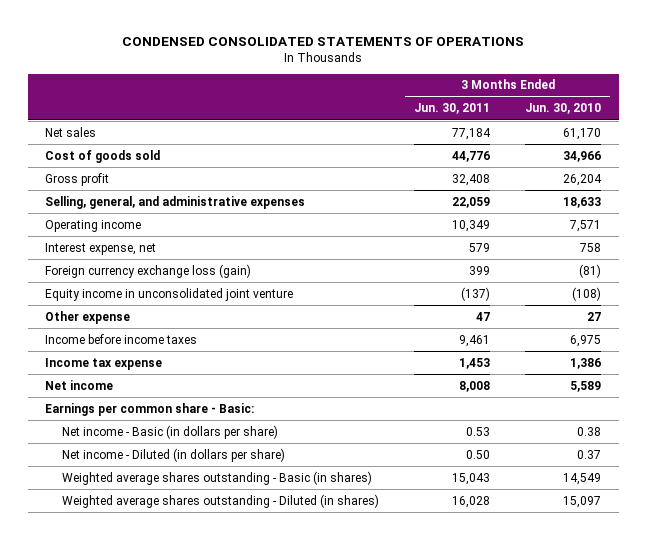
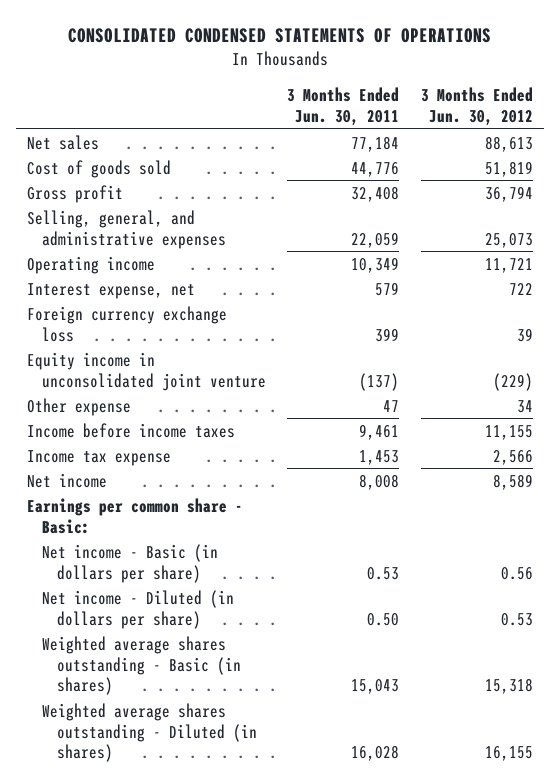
[122,37,525,47] CONDENSED CONSOLIDATED STATEMENTS OF OPERATIONS -> [67,28,491,44] CONSOLIDATED CONDENSED STATEMENTS OF OPERATIONS
[525,103,602,115] Jun. 30, 2010 -> none
none -> [421,87,534,127] 3 Months Ended Jun. 30, 2012
[45,263,252,278] Foreign currency exchange loss (gain) -> [26,305,227,342] Foreign currency exchange loss

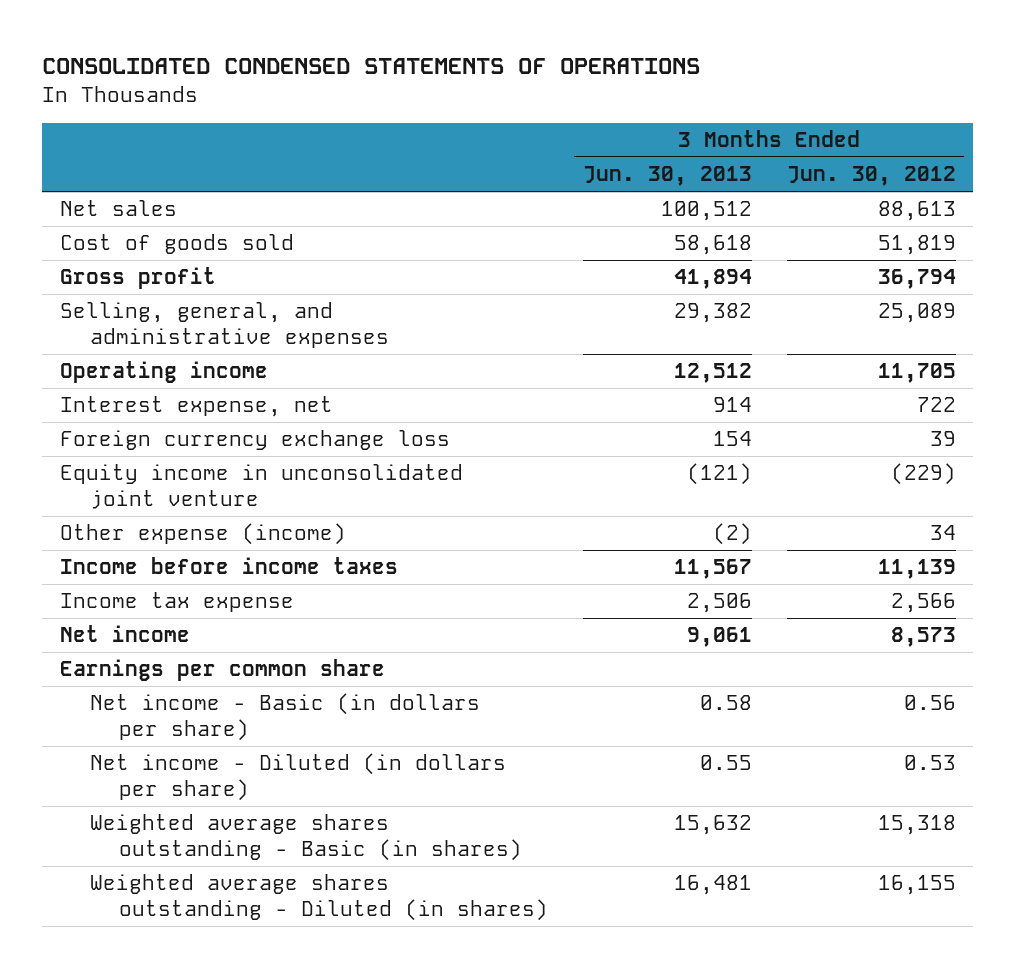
[287,87,400,127] 3 Months Ended Jun. 30, 2011 -> none
none -> [583,166,753,187] Jun. 30, 2013
[485,232,534,248] 25,073 -> [877,303,956,324] 25,089
[485,257,534,273] 11,721 -> [877,363,956,384] 11,705
[26,397,131,416] Other expense -> [59,523,346,546] Other expense (income)
[485,424,534,440] 11,155 -> [877,559,956,580] 11,139
[493,473,534,490] 8,589 -> [890,627,956,648] 8,573
[26,497,243,534] Earnings per common share - Basic: -> [59,659,385,682] Earnings per common share

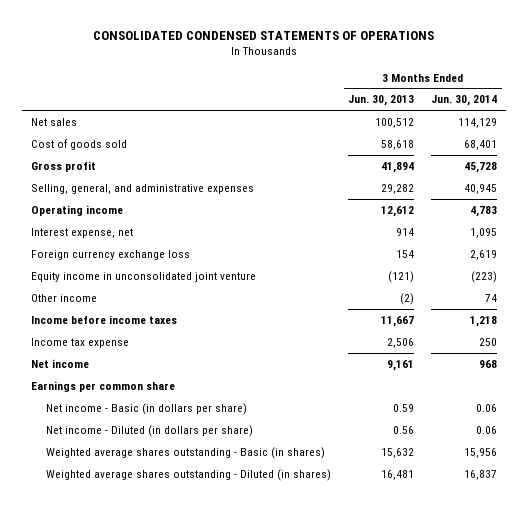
[786,166,956,187] Jun. 30, 2012 -> none
none -> [431,95,498,107] Jun. 30, 2014
[674,303,753,324] 29,382 -> [380,183,414,194] 29,282
[674,363,753,384] 12,512 -> [380,205,414,217] 12,612
[59,523,346,546] Other expense (income) -> [30,293,97,302] Other income
[674,559,753,580] 11,567 -> [380,315,414,327] 11,667
[687,627,753,648] 9,061 -> [386,359,414,371] 9,161
[700,695,753,711] 0.58 -> [392,403,414,412] 0.59
[700,755,753,771] 0.55 -> [392,425,414,434] 0.56

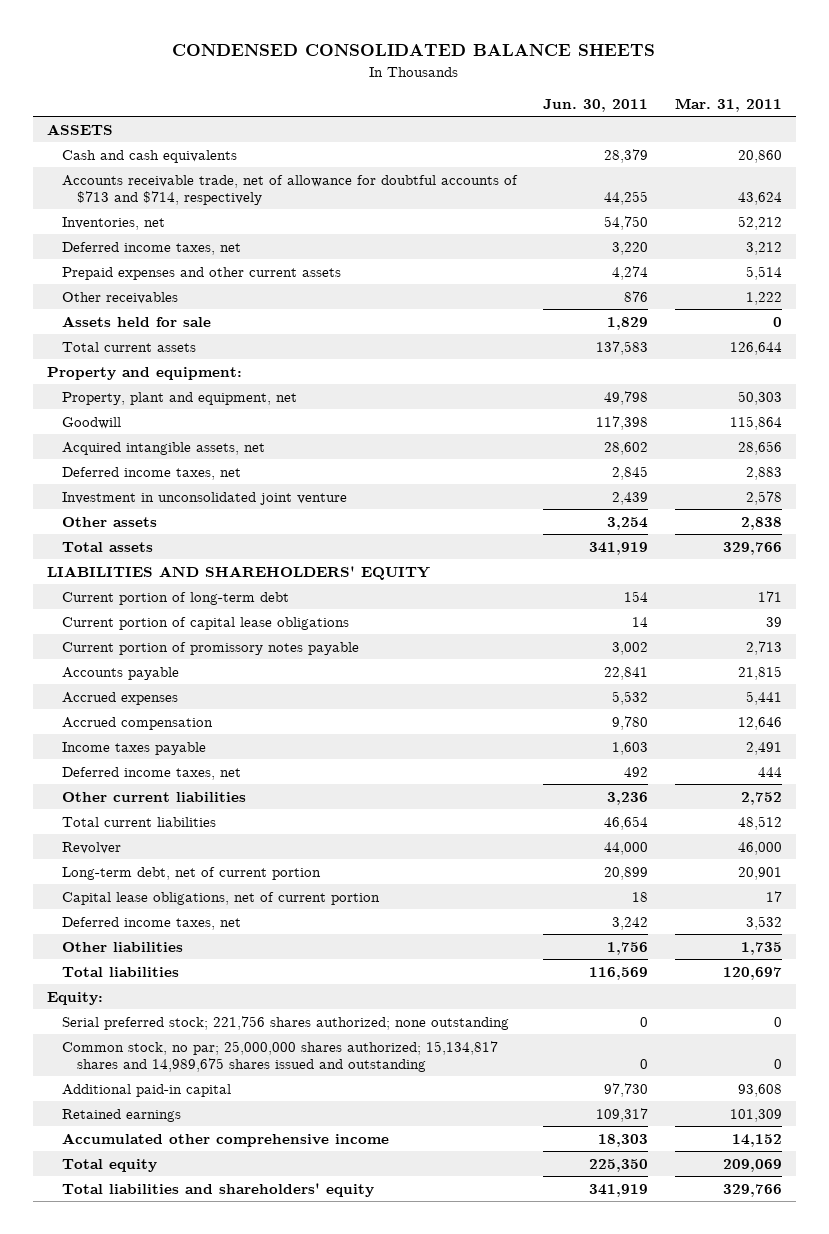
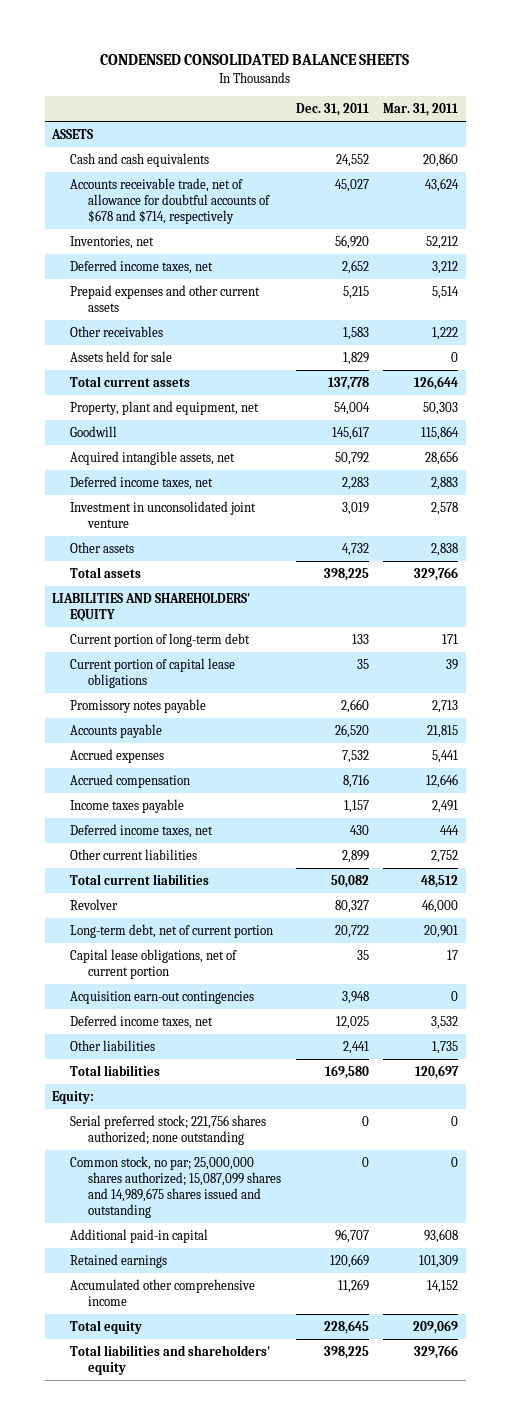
[543,99,649,113] Jun. 30, 2011 -> none
none -> [295,103,369,117] Dec. 31, 2011
[61,174,518,205] Accounts receivable trade, net of allowance for doubtful accounts of $713 and $714, respectively -> [70,178,271,225] Accounts receivable trade, net of allowance for doubtful accounts of $678 and $714, respectively
[46,366,242,380] Property and equipment: -> none
[61,641,359,655] Current portion of promissory notes payable -> [70,699,207,714] Promissory notes payable
none -> [70,991,255,1005] Acquisition earn-out contingencies
[61,1040,498,1072] Common stock, no par; 25,000,000 shares authorized; 15,134,817 shares and 14,989,675 shares issued and outstanding -> [70,1156,282,1219] Common stock, no par; 25,000,000 shares authorized; 15,087,099 shares and 14,989,675 shares issued and outstanding

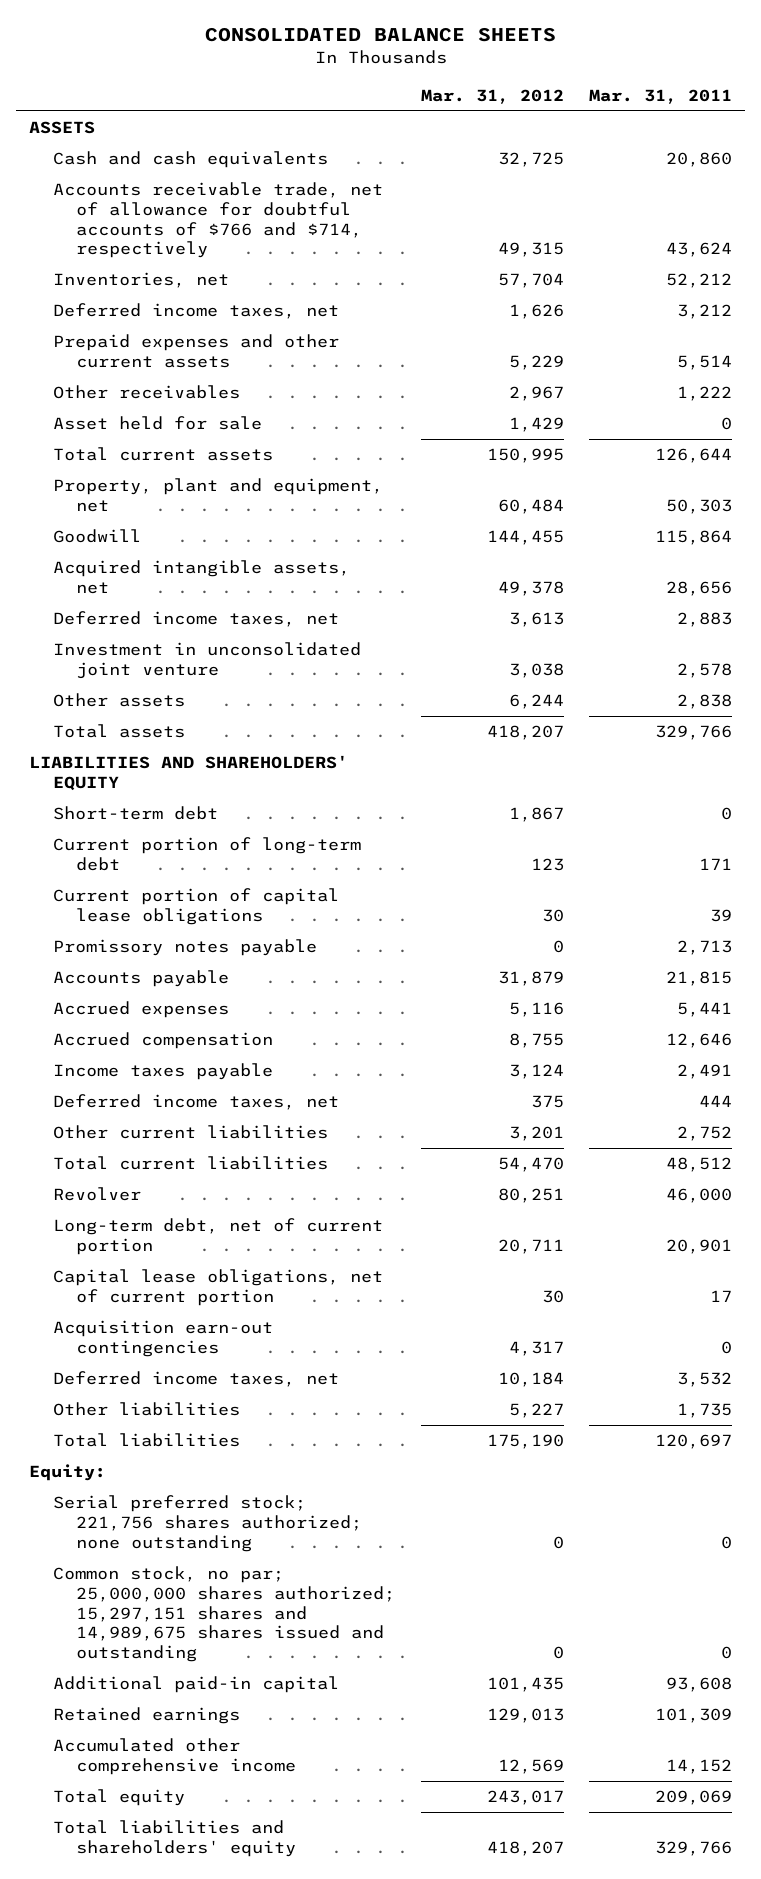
[100,54,410,66] CONDENSED CONSOLIDATED BALANCE SHEETS -> [204,27,556,43] CONSOLIDATED BALANCE SHEETS
[295,103,369,117] Dec. 31, 2011 -> none
none -> [420,88,564,104] Mar. 31, 2012
[70,178,271,225] Accounts receivable trade, net of allowance for doubtful accounts of $678 and $714, respectively -> [52,182,383,259] Accounts receivable trade, net of allowance for doubtful accounts of $766 and $714, respectively
[70,351,173,363] Assets held for sale -> [52,416,262,431] Asset held for sale
none -> [52,806,218,821] Short-term debt
[70,1156,282,1219] Common stock, no par; 25,000,000 shares authorized; 15,087,099 shares and 14,989,675 shares issued and outstanding -> [52,1566,396,1663] Common stock, no par; 25,000,000 shares authorized; 15,297,151 shares and 14,989,675 shares issued and outstanding

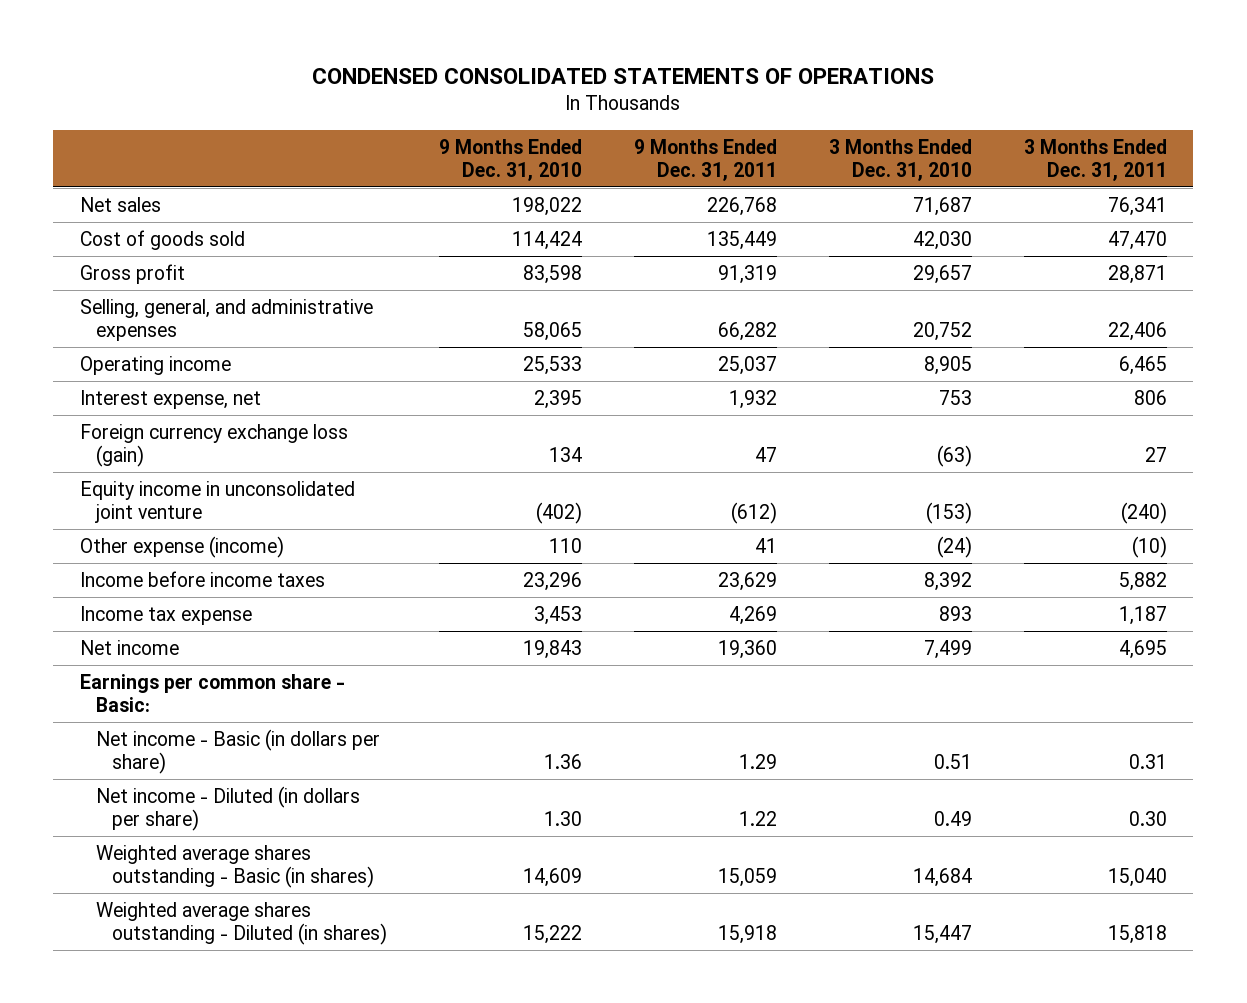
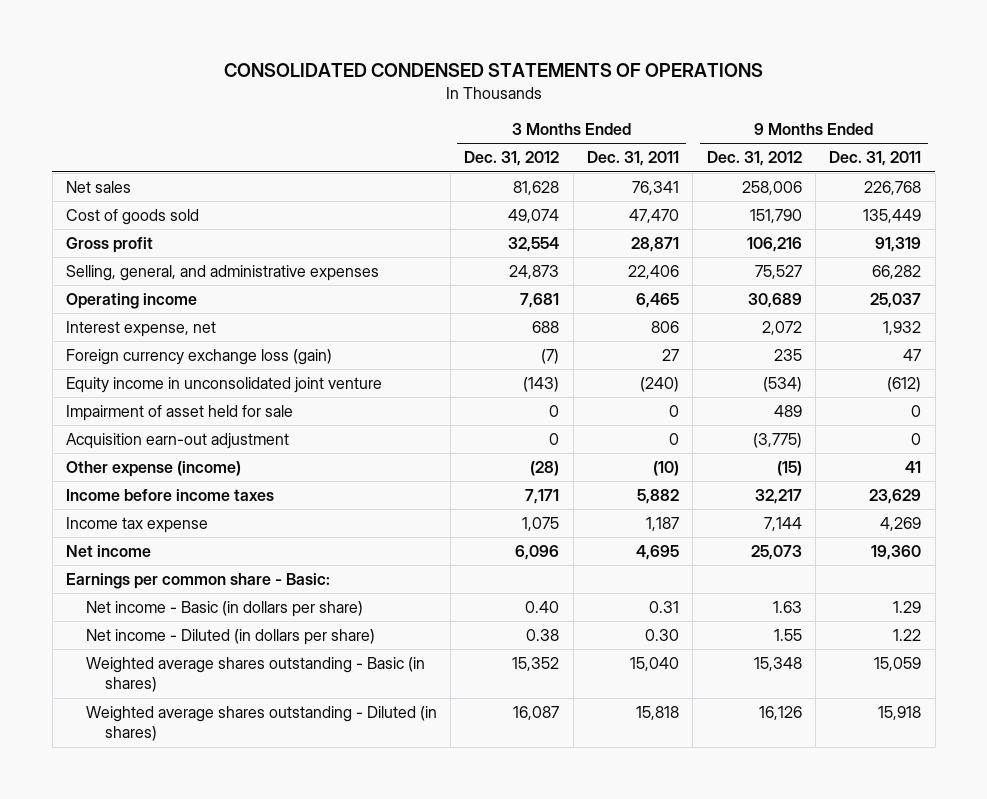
[312,67,935,84] CONDENSED CONSOLIDATED STATEMENTS OF OPERATIONS -> [223,63,763,78] CONSOLIDATED CONDENSED STATEMENTS OF OPERATIONS
[438,139,582,181] 9 Months Ended Dec. 31, 2010 -> none
[829,139,973,181] 3 Months Ended Dec. 31, 2010 -> none
none -> [464,151,560,167] Dec. 31, 2012
none -> [706,151,802,167] Dec. 31, 2012
none -> [65,405,293,422] Impairment of asset held for sale
none -> [65,433,289,450] Acquisition earn-out adjustment

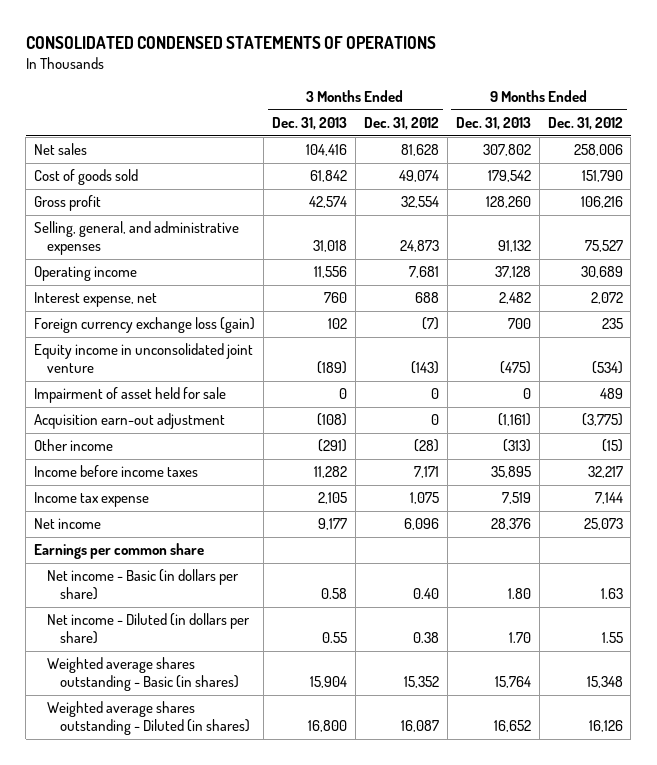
[586,151,679,167] Dec. 31, 2011 -> none
[829,151,922,167] Dec. 31, 2011 -> none
none -> [272,117,348,131] Dec. 31, 2013
none -> [455,117,531,131] Dec. 31, 2013
[65,461,241,478] Other expense (income) -> [34,439,114,452] Other income
[65,573,330,590] Earnings per common share - Basic: -> [34,543,205,560] Earnings per common share

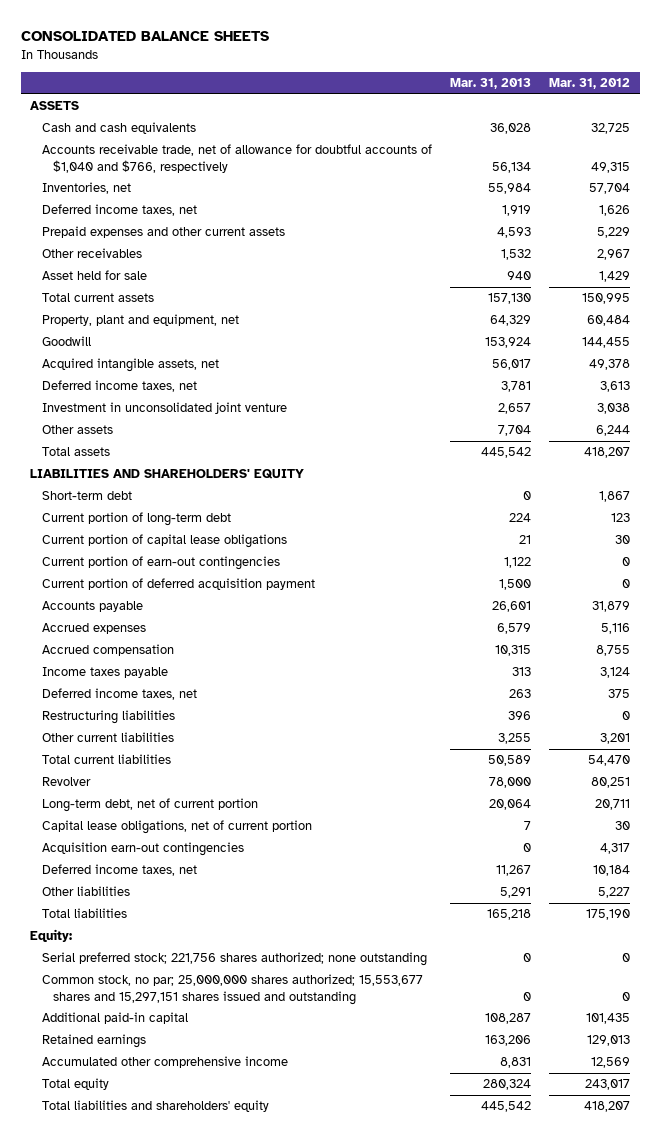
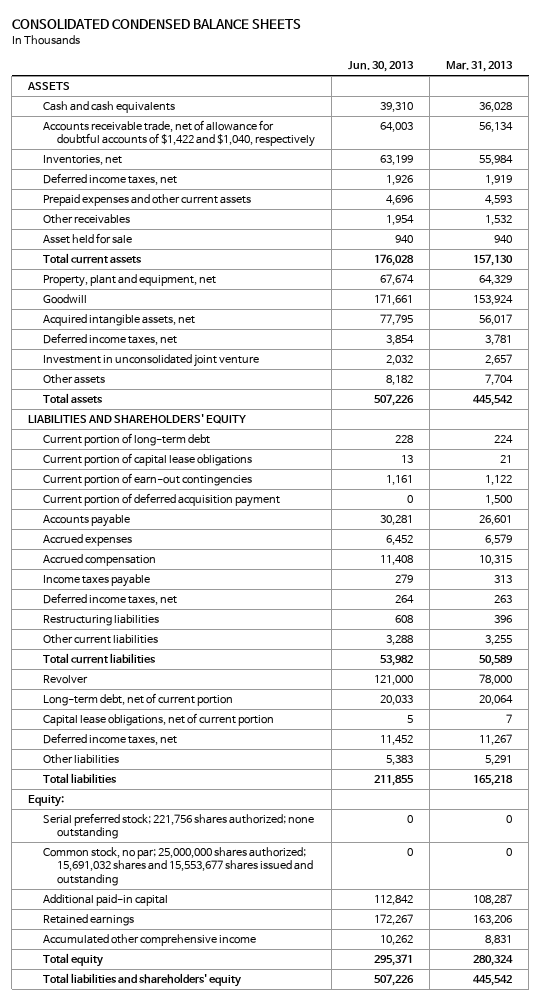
[20,30,269,41] CONSOLIDATED BALANCE SHEETS -> [11,18,301,29] CONSOLIDATED CONDENSED BALANCE SHEETS
[549,78,631,90] Mar. 31, 2012 -> none
none -> [348,61,415,73] Jun. 30, 2013
[41,144,432,174] Accounts receivable trade, net of allowance for doubtful accounts of $1,040 and $766, respectively -> [42,120,316,148] Accounts receivable trade, net of allowance for doubtful accounts of $1,422 and $1,040, respectively
[41,491,132,501] Short-term debt -> none
[41,842,244,857] Acquisition earn-out contingencies -> none
[41,974,423,1006] Common stock, no par; 25,000,000 shares authorized; 15,553,677 shares and 15,297,151 shares issued and outstanding -> [42,847,314,886] Common stock, no par; 25,000,000 shares authorized; 15,691,032 shares and 15,553,677 shares issued and outstanding

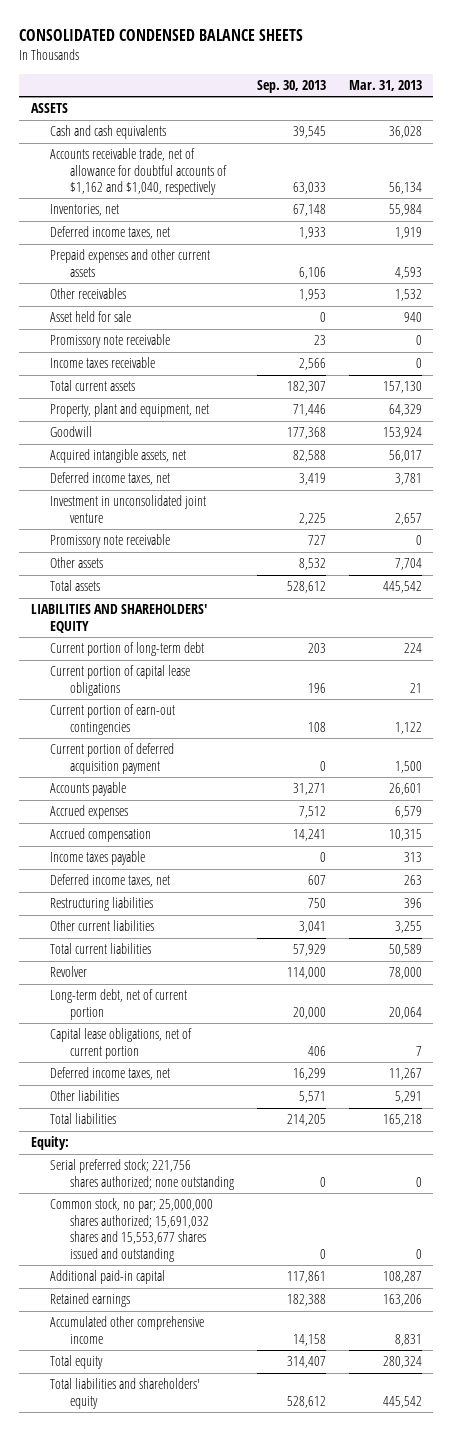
[348,61,415,73] Jun. 30, 2013 -> none
none -> [256,79,326,93] Sep. 30, 2013
[42,120,316,148] Accounts receivable trade, net of allowance for doubtful accounts of $1,422 and $1,040, respectively -> [50,148,227,196] Accounts receivable trade, net of allowance for doubtful accounts of $1,162 and $1,040, respectively
none -> [50,334,171,349] Promissory note receivable
none -> [50,357,156,369] Income taxes receivable
none -> [50,534,171,549] Promissory note receivable

